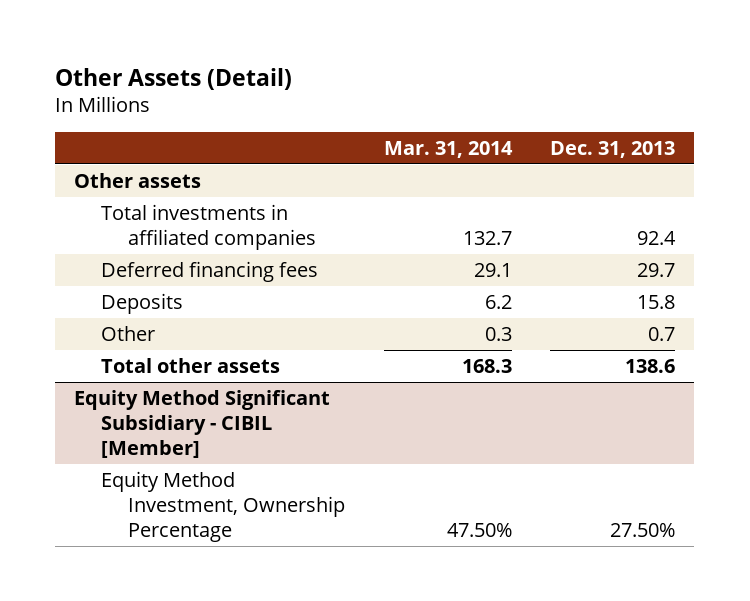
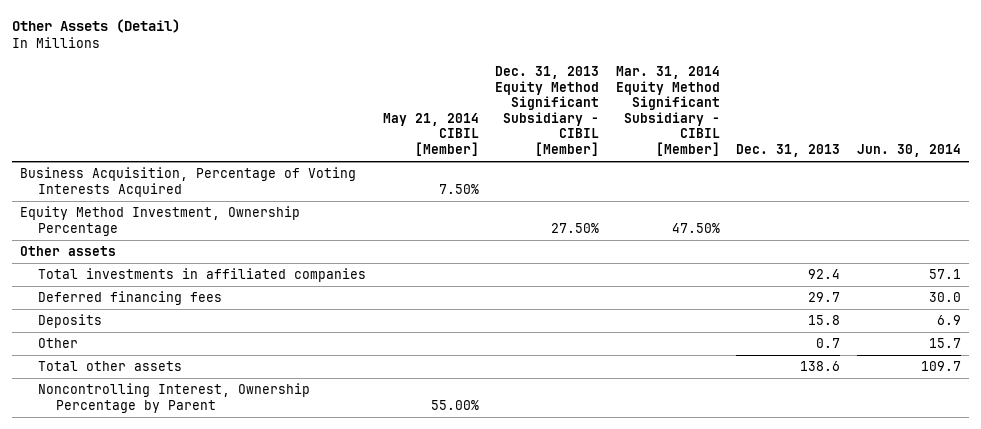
[383,140,513,158] Mar. 31, 2014 -> none
none -> [382,112,479,156] May 21, 2014 CIBIL [Member]
none -> [495,66,600,156] Dec. 31, 2013 Equity Method Significant Subsidiary - CIBIL [Member]
none -> [615,66,720,156] Mar. 31, 2014 Equity Method Significant Subsidiary - CIBIL [Member]
none -> [856,143,961,157] Jun. 30, 2014
none -> [20,167,357,197] Business Acquisition, Percentage of Voting Interests Acquired
none -> [20,206,301,236] Equity Method Investment, Ownership Percentage
[74,390,331,458] Equity Method Significant Subsidiary - CIBIL [Member] -> none
[101,471,346,542] Equity Method Investment, Ownership Percentage -> none
none -> [38,383,311,413] Noncontrolling Interest, Ownership Percentage by Parent

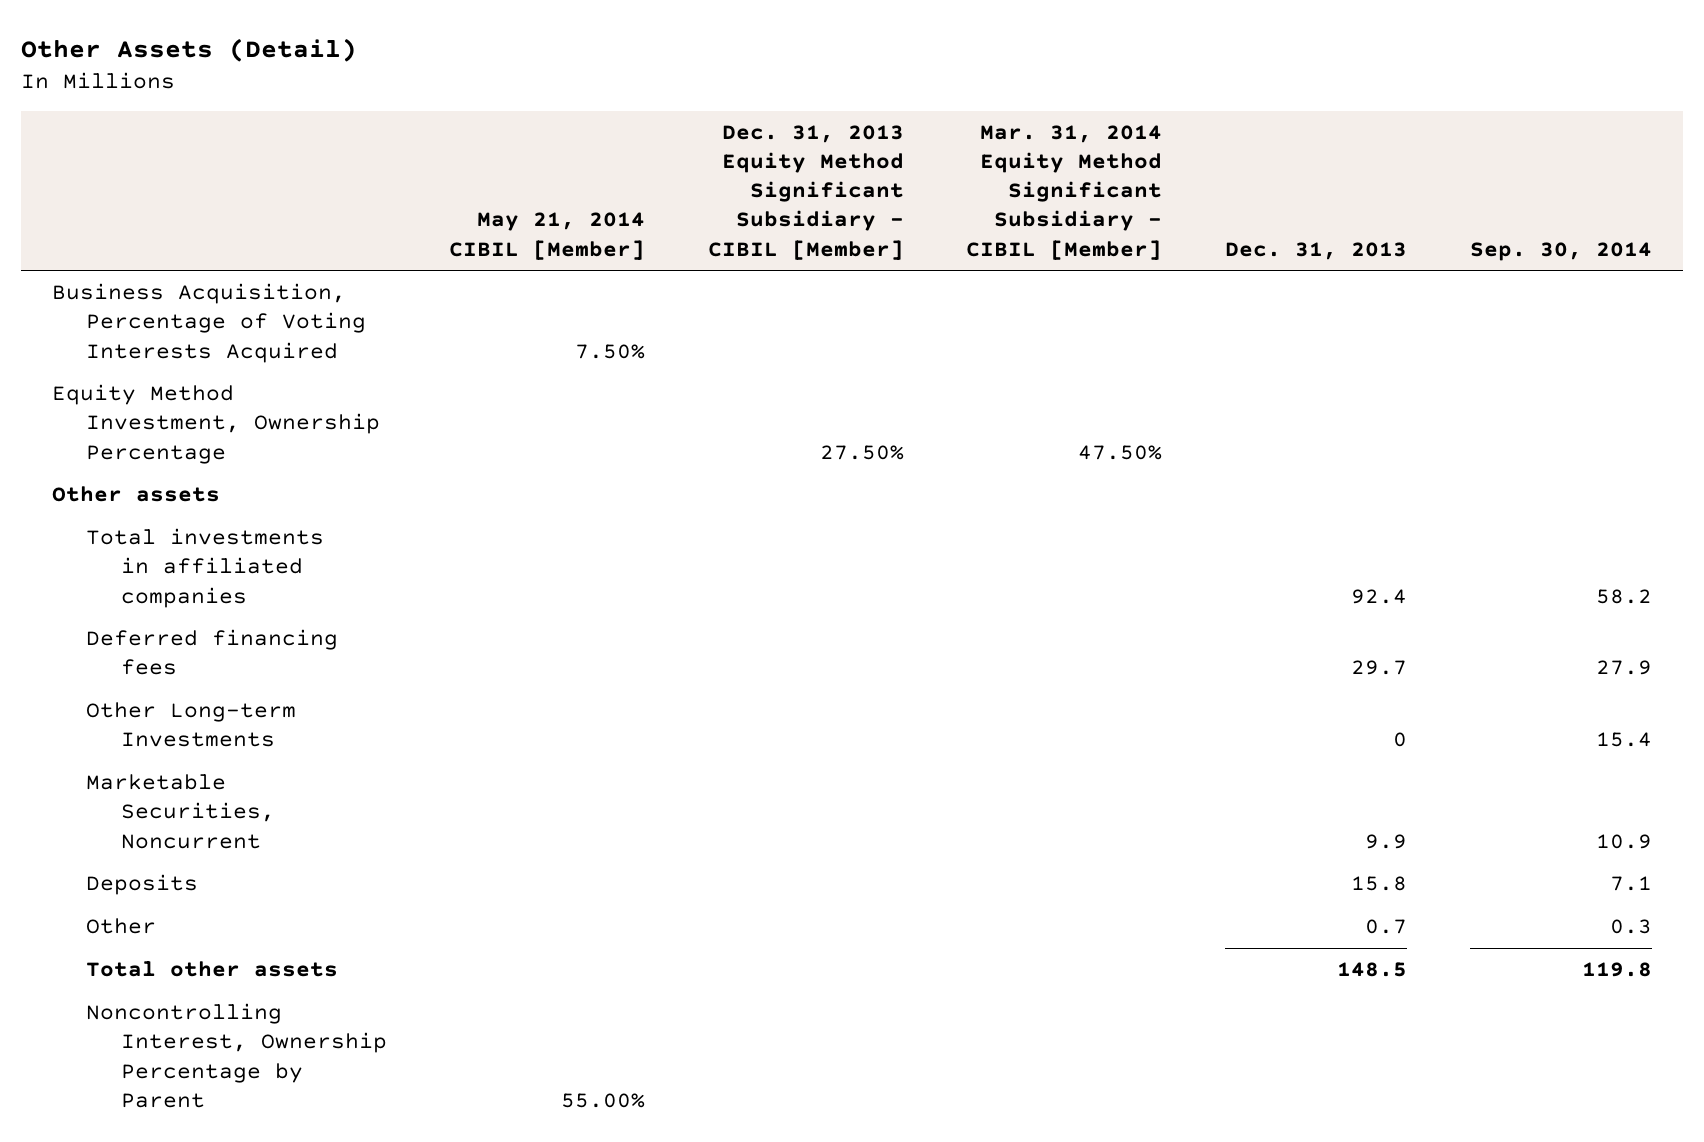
[856,143,961,157] Jun. 30, 2014 -> none
none -> [1469,241,1652,261] Sep. 30, 2014
none -> [86,702,297,748] Other Long-term Investments
none -> [86,774,275,849] Marketable Securities, Noncurrent
[800,361,841,372] 138.6 -> [1336,962,1407,978] 148.5

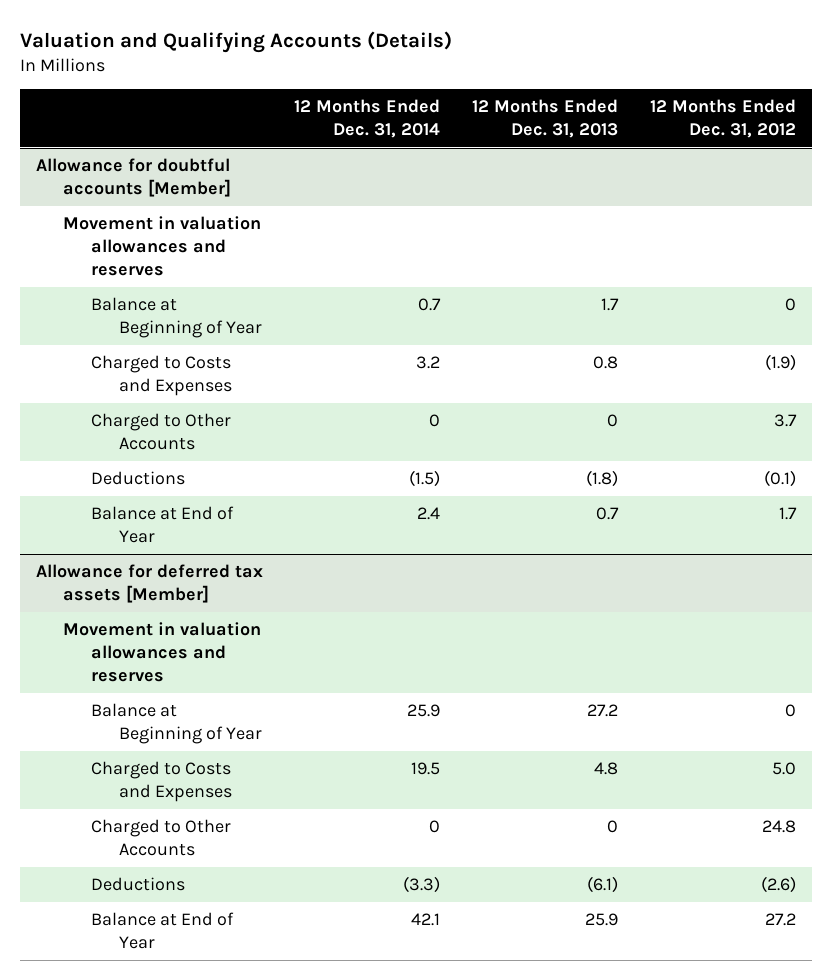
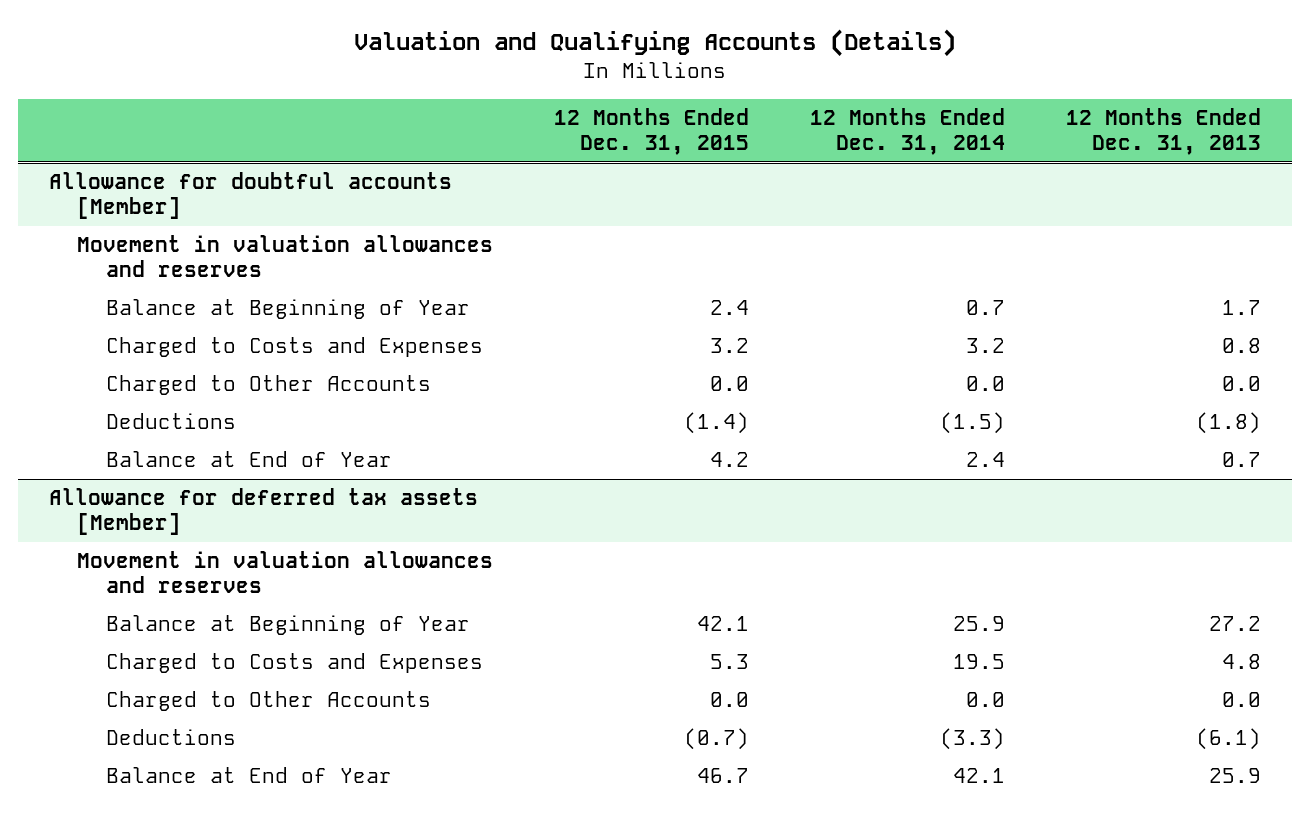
[650,99,797,138] 12 Months Ended Dec. 31, 2012 -> none
none -> [554,107,750,156] 12 Months Ended Dec. 31, 2015
[429,414,441,428] 0 -> [966,376,1006,392] 0.0
[607,414,619,428] 0 -> [1222,376,1262,392] 0.0
[429,820,441,834] 0 -> [966,692,1006,708] 0.0
[607,820,619,834] 0 -> [1222,692,1262,708] 0.0

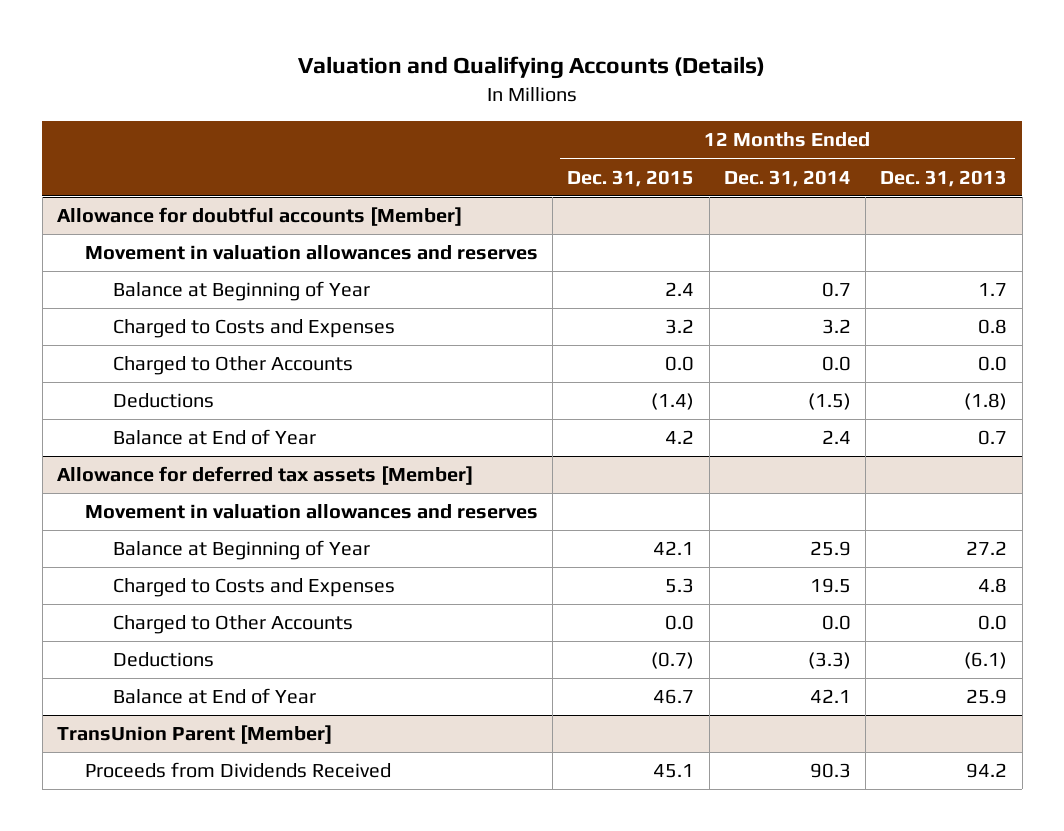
none -> [56,725,332,745] TransUnion Parent [Member]
none -> [85,762,392,779] Proceeds from Dividends Received

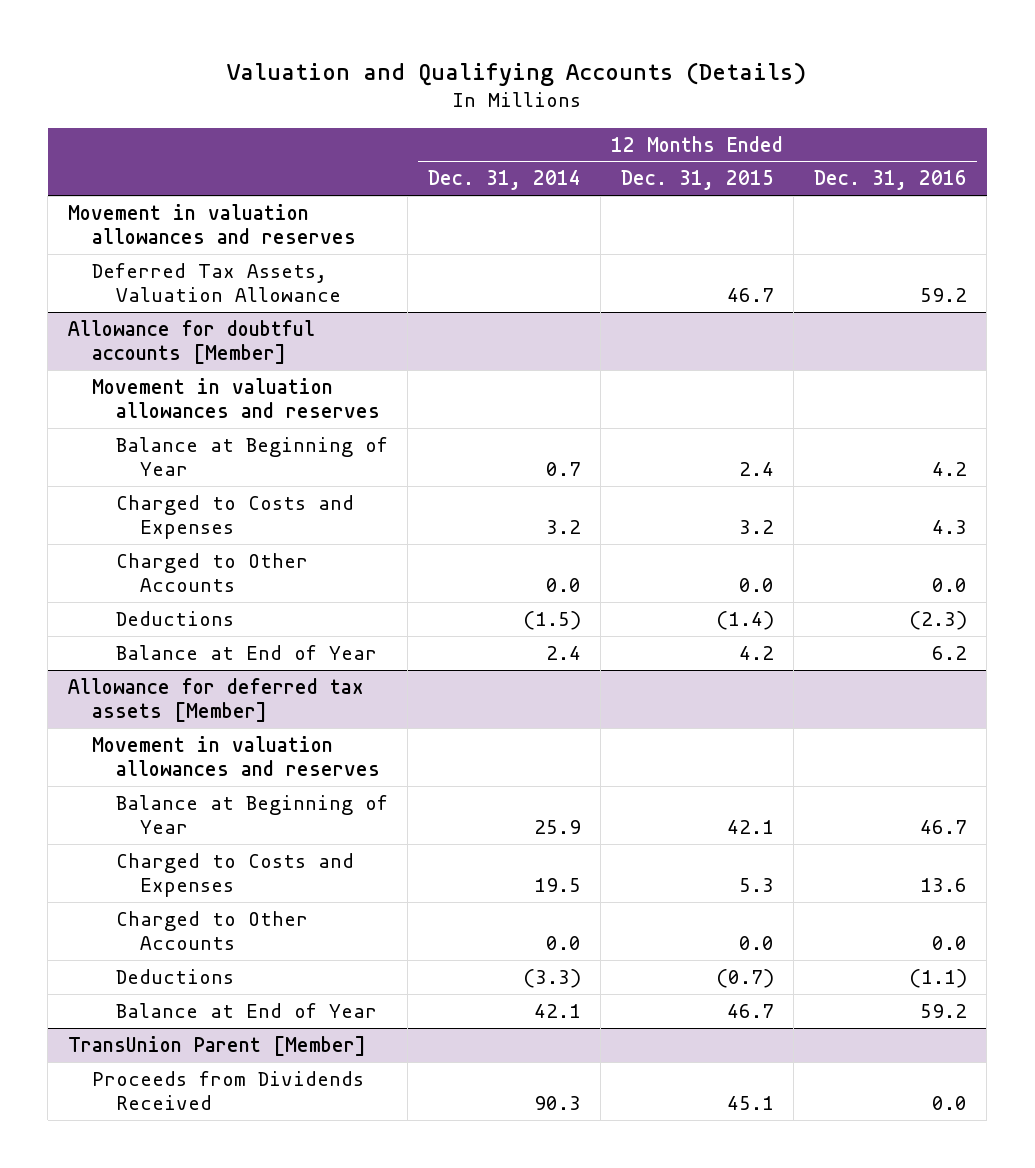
[880,169,1008,187] Dec. 31, 2013 -> none
none -> [813,170,967,191] Dec. 31, 2016
none -> [67,203,356,245] Movement in valuation allowances and reserves
none -> [91,262,341,303] Deferred Tax Assets, Valuation Allowance

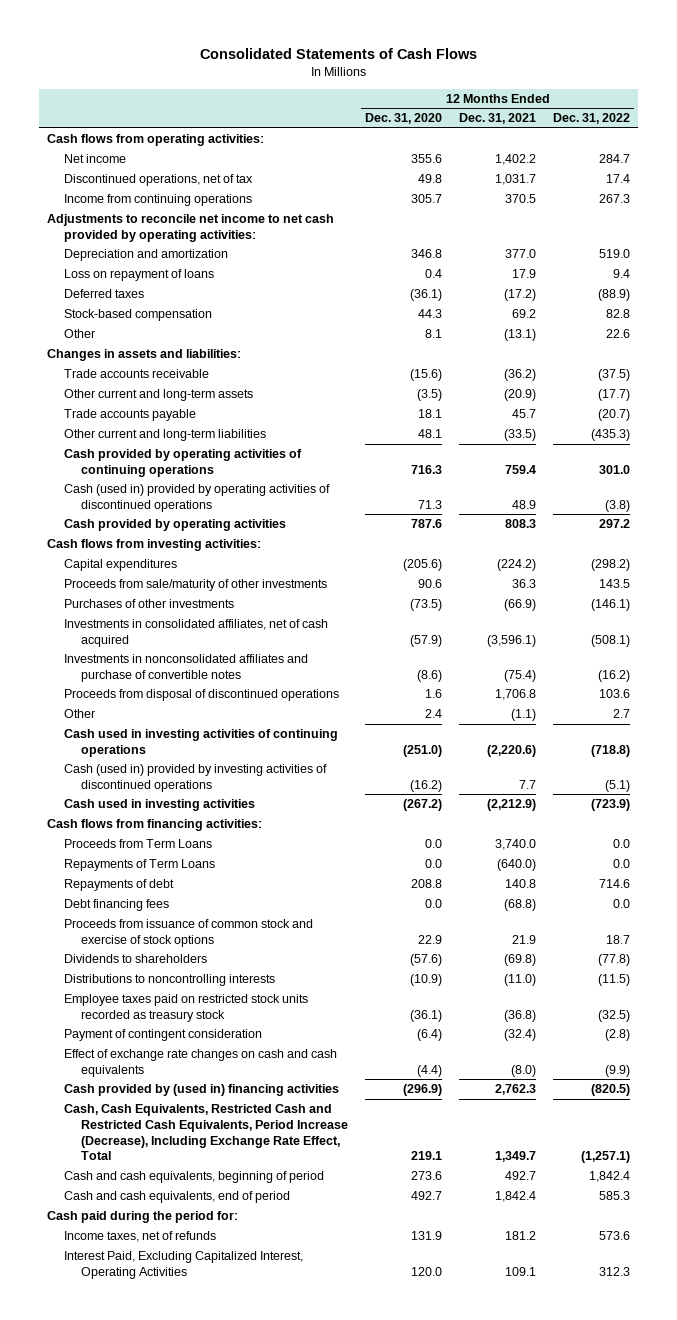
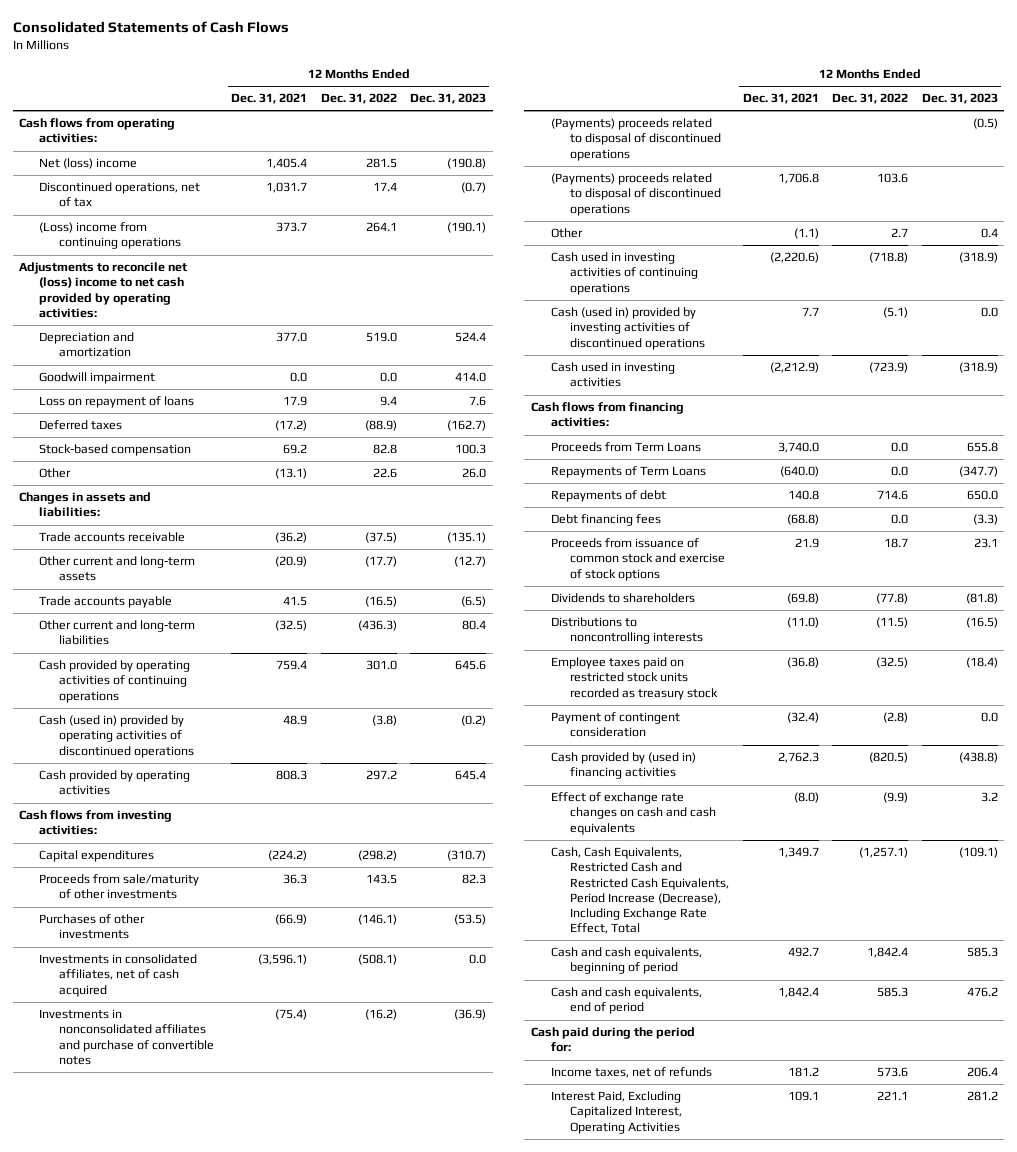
[365,113,443,125] Dec. 31, 2020 -> none
none -> [410,93,487,105] Dec. 31, 2023
[64,154,127,164] Net income -> [38,158,137,170] Net (loss) income
[495,154,537,166] 1,402.2 -> [266,158,308,170] 1,405.4
[598,154,630,164] 284.7 -> [365,158,397,169] 281.5
[64,194,253,207] Income from continuing operations -> [38,222,181,250] (Loss) income from continuing operations
[505,194,537,204] 370.5 -> [276,222,308,233] 373.7
[598,194,630,204] 267.3 -> [365,222,397,233] 264.1
[47,214,335,242] Adjustments to reconcile net income to net cash provided by operating activities: -> [19,262,188,318] Adjustments to reconcile net (loss) income to net cash provided by operating activities:
none -> [38,372,155,385] Goodwill impairment
[512,409,537,419] 45.7 -> [283,596,308,607] 41.5
[597,409,630,422] (20.7) -> [364,596,397,608] (16.5)
[504,429,537,442] (33.5) -> [275,620,308,632] (32.5)
[590,429,630,442] (435.3) -> [357,620,397,632] (436.3)
none -> [550,118,722,161] (Payments) proceeds related to disposal of discontinued operations
[64,689,340,702] Proceeds from disposal of discontinued operations -> [550,173,722,216] (Payments) proceeds related to disposal of discontinued operations
[64,1049,338,1077] Effect of exchange rate changes on cash and cash equivalents -> [550,792,717,835] Effect of exchange rate changes on cash and cash equivalents
[598,1266,630,1276] 312.3 -> [877,1091,909,1101] 221.1

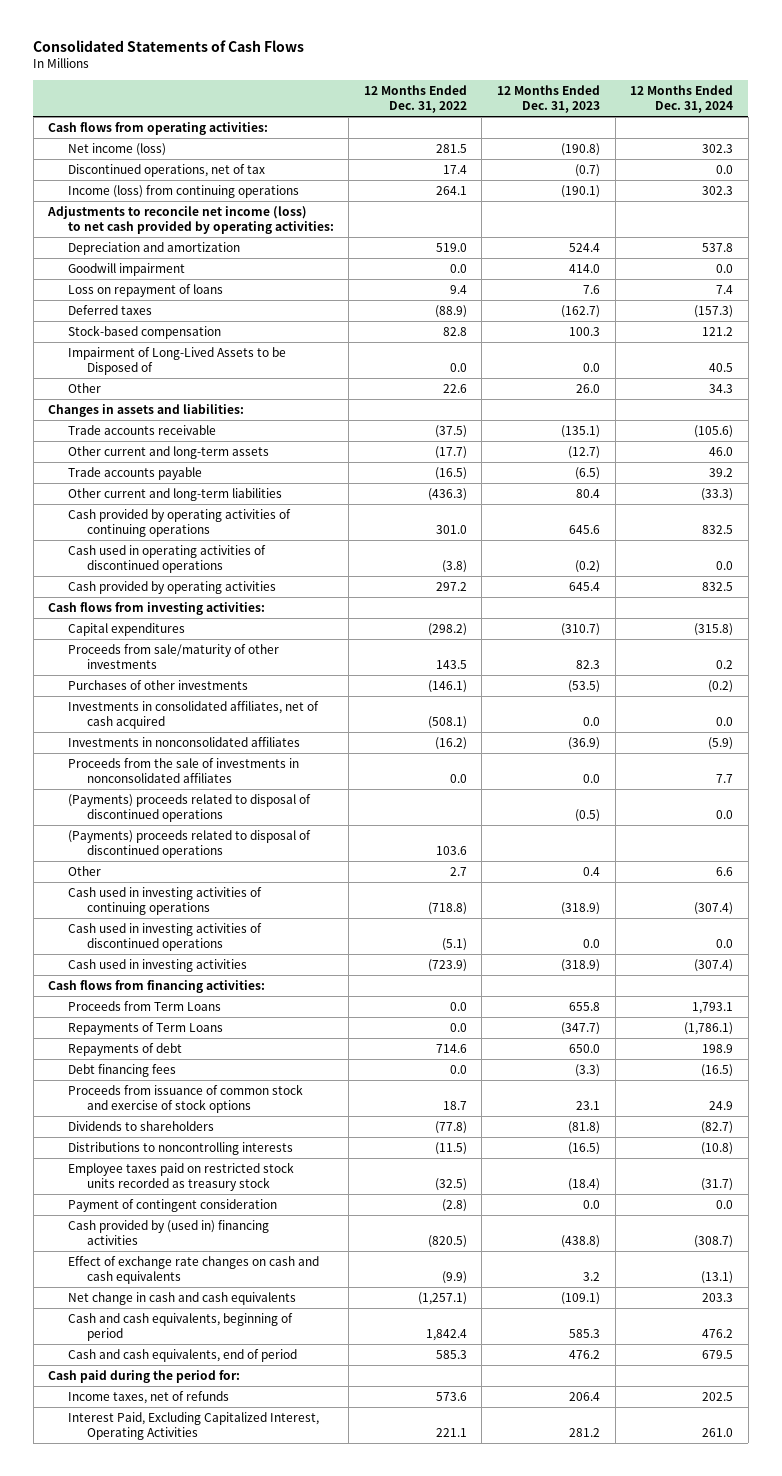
[231,93,308,105] Dec. 31, 2021 -> none
none -> [630,85,734,113] 12 Months Ended Dec. 31, 2024
[38,158,137,170] Net (loss) income -> [67,143,166,157] Net income (loss)
[38,222,181,250] (Loss) income from continuing operations -> [67,185,299,199] Income (loss) from continuing operations
[19,262,188,318] Adjustments to reconcile net (loss) income to net cash provided by operating activities: -> [47,206,334,234] Adjustments to reconcile net income (loss) to net cash provided by operating activities:
none -> [67,347,286,375] Impairment of Long-Lived Assets to be Disposed of
[38,715,194,758] Cash (used in) provided by operating activities of discontinued operations -> [67,545,266,573] Cash used in operating activities of discontinued operations
[38,1009,214,1065] Investments in nonconsolidated affiliates and purchase of convertible notes -> [67,737,300,748] Investments in nonconsolidated affiliates
none -> [67,758,299,783] Proceeds from the sale of investments in nonconsolidated affiliates
[550,307,706,350] Cash (used in) provided by investing activities of discontinued operations -> [67,923,262,951] Cash used in investing activities of discontinued operations
[550,847,730,935] Cash, Cash Equivalents, Restricted Cash and Restricted Cash Equivalents, Period Increase (Decrease), Including Exchange Rate Effect, Total -> [67,1292,296,1306] Net change in cash and cash equivalents

